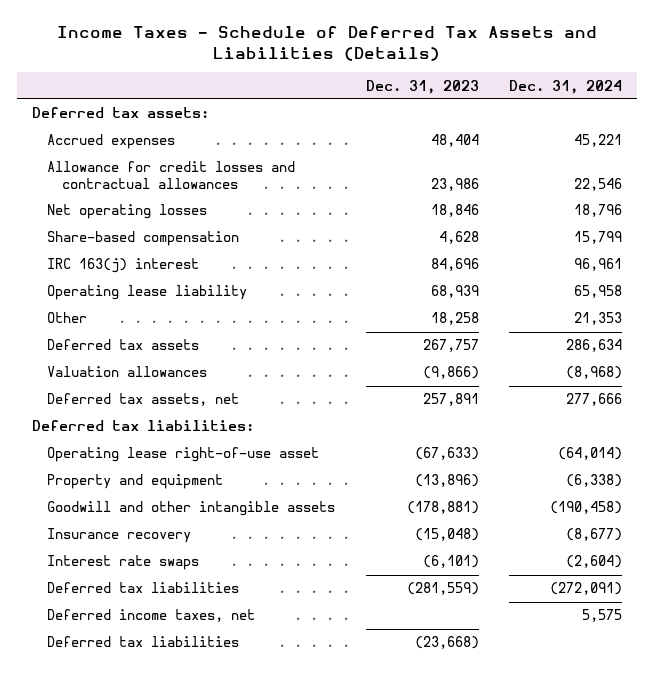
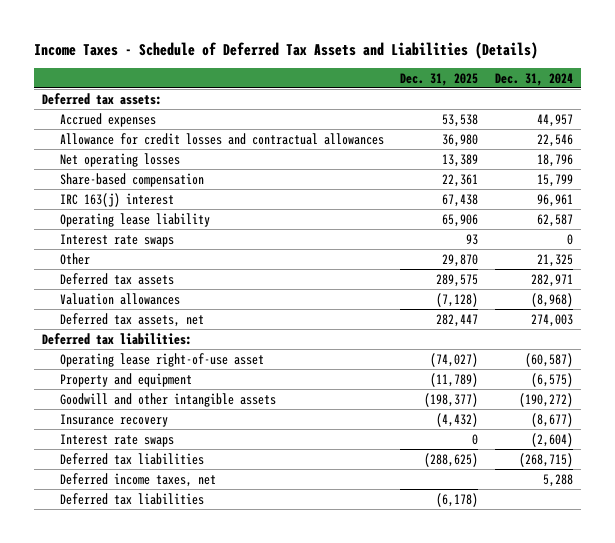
[365,79,479,94] Dec. 31, 2023 -> none
none -> [400,72,479,86] Dec. 31, 2025
[574,134,623,148] 45,221 -> [536,113,573,127] 44,957
[574,285,623,299] 65,958 -> [536,213,573,227] 62,587
none -> [60,233,175,247] Interest rate swaps
[574,312,623,326] 21,353 -> [536,253,573,267] 21,325
[566,339,623,353] 286,634 -> [530,273,573,287] 282,971
[566,393,623,407] 277,666 -> [530,313,573,327] 274,003
[558,447,623,461] (64,014) -> [524,352,573,367] (60,587)
[566,474,623,488] (6,338) -> [530,372,573,387] (6,575)
[550,501,623,515] (190,458) -> [518,392,573,407] (190,272)
[550,582,623,596] (272,091) -> [518,452,573,467] (268,715)
[582,609,623,623] 5,575 -> [542,473,573,487] 5,288

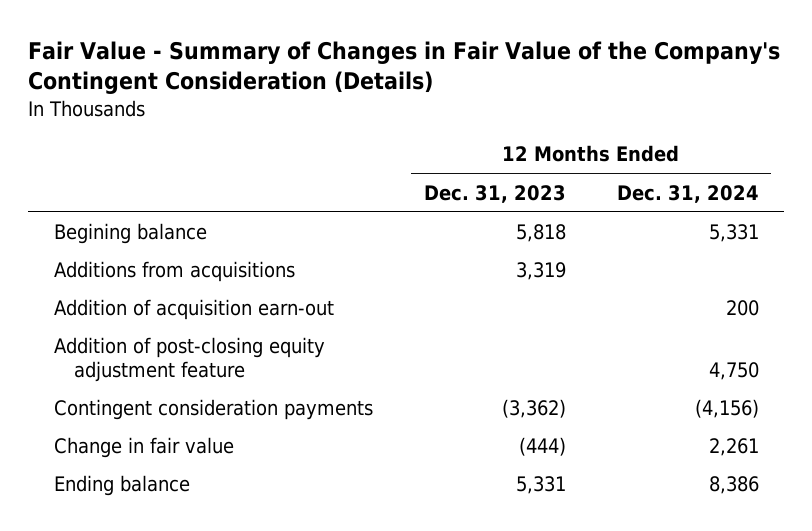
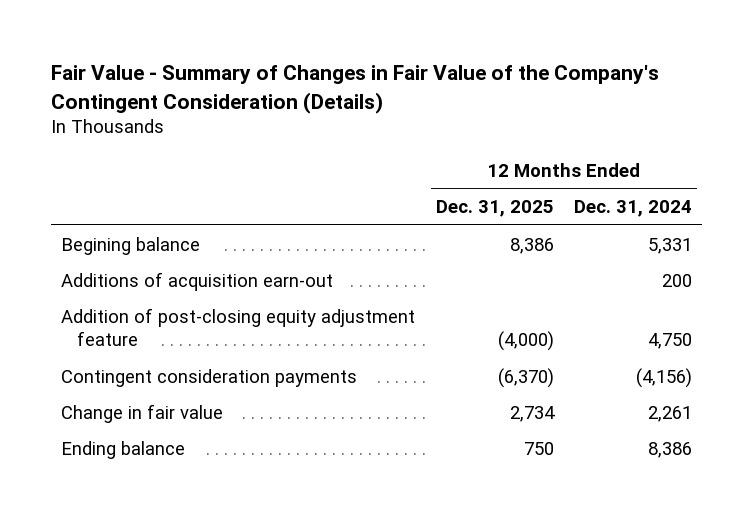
[423,184,566,203] Dec. 31, 2023 -> none
none -> [435,200,554,218] Dec. 31, 2025
[53,261,295,283] Additions from acquisitions -> none
[53,299,334,321] Addition of acquisition earn-out -> [61,271,334,291] Additions of acquisition earn-out

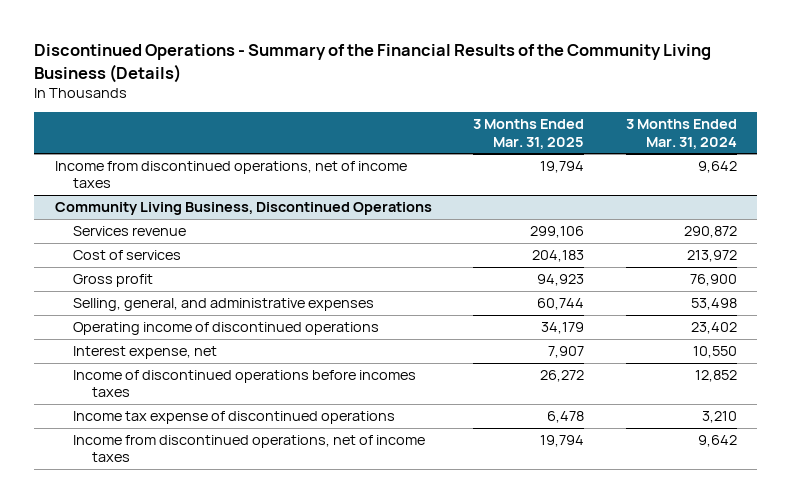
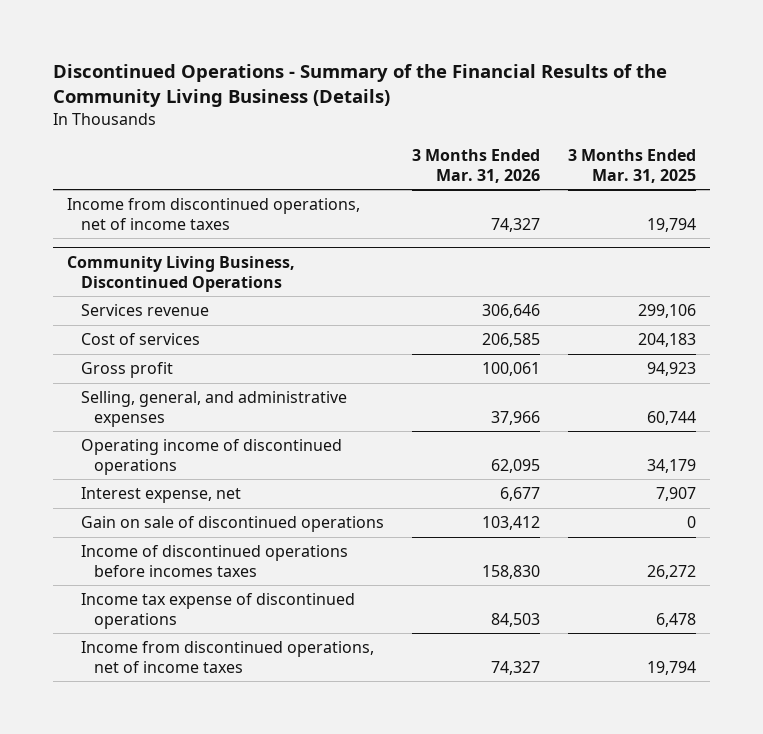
[625,119,737,149] 3 Months Ended Mar. 31, 2024 -> none
none -> [411,149,540,183] 3 Months Ended Mar. 31, 2026
none -> [80,516,384,533] Gain on sale of discontinued operations

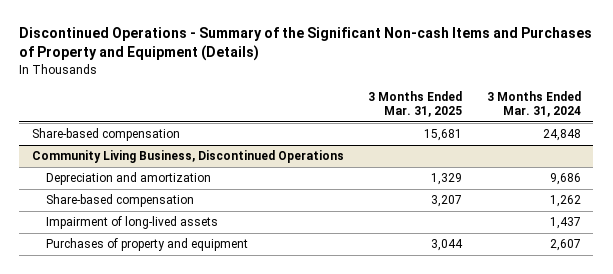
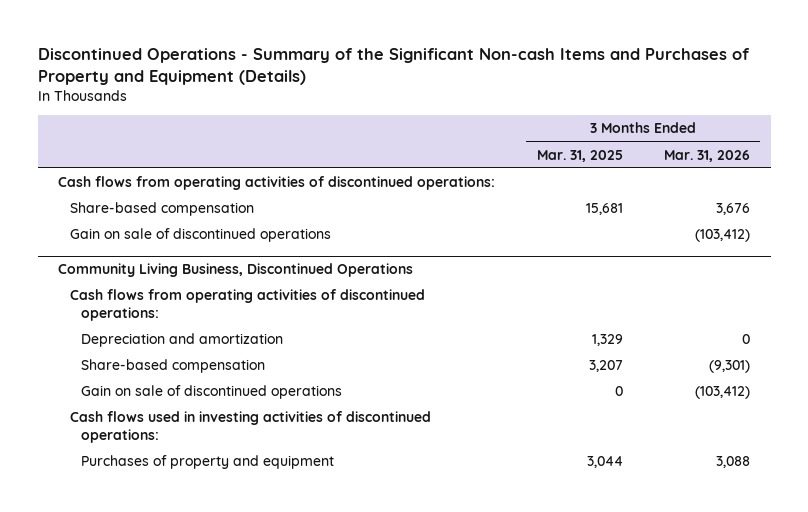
[487,91,582,118] 3 Months Ended Mar. 31, 2024 -> none
none -> [663,149,750,162] Mar. 31, 2026
none -> [58,176,496,191] Cash flows from operating activities of discontinued operations:
none -> [69,228,331,243] Gain on sale of discontinued operations
none -> [69,289,425,322] Cash flows from operating activities of discontinued operations:
[45,216,218,230] Impairment of long-lived assets -> none
none -> [81,385,343,400] Gain on sale of discontinued operations
none -> [69,411,431,444] Cash flows used in investing activities of discontinued operations:

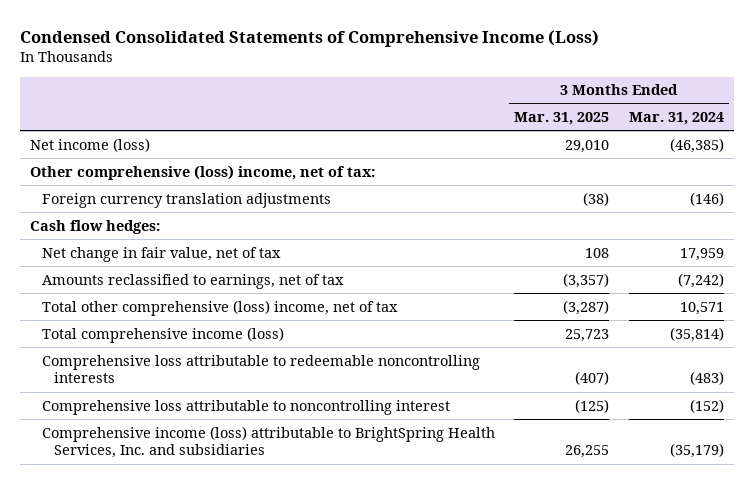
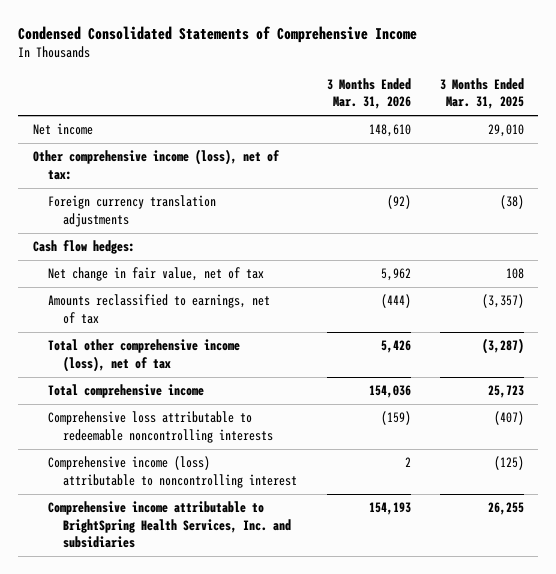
[20,29,600,47] Condensed Consolidated Statements of Comprehensive Income (Loss) -> [18,26,418,44] Condensed Consolidated Statements of Comprehensive Income
[628,112,724,126] Mar. 31, 2024 -> none
none -> [326,78,411,110] 3 Months Ended Mar. 31, 2026
[29,137,150,152] Net income (loss) -> [32,123,93,136] Net income
[29,164,375,180] Other comprehensive (loss) income, net of tax: -> [32,149,280,180] Other comprehensive income (loss), net of tax:
[41,299,398,316] Total other comprehensive (loss) income, net of tax -> [48,339,241,372] Total other comprehensive income (loss), net of tax
[41,326,284,343] Total comprehensive income (loss) -> [48,384,205,399] Total comprehensive income
[41,399,450,415] Comprehensive loss attributable to noncontrolling interest -> [48,456,298,488] Comprehensive income (loss) attributable to noncontrolling interest
[41,425,495,459] Comprehensive income (loss) attributable to BrightSpring Health Services, Inc. and subsidiaries -> [48,501,292,548] Comprehensive income attributable to BrightSpring Health Services, Inc. and subsidiaries

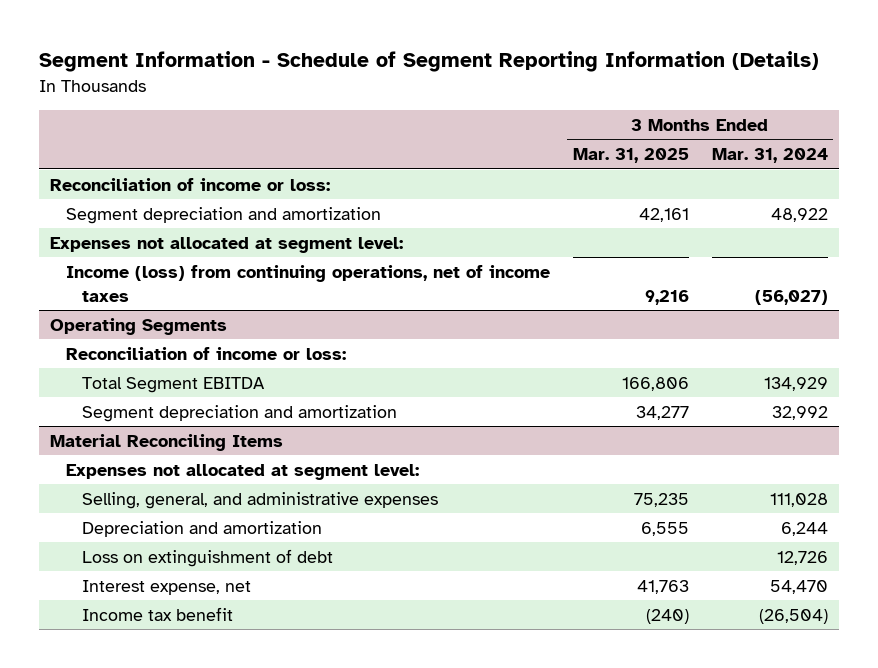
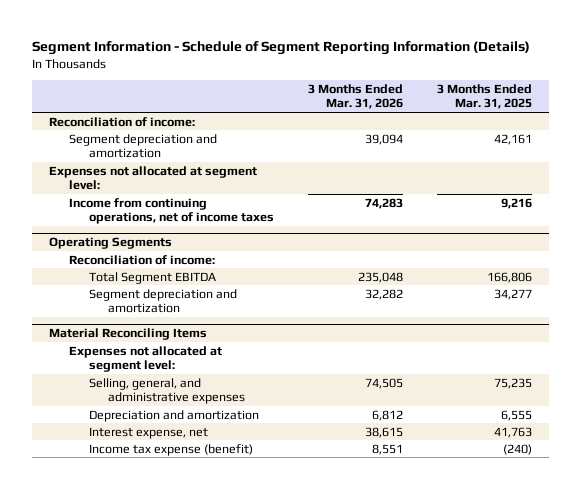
[711,148,828,164] Mar. 31, 2024 -> none
none -> [307,84,403,110] 3 Months Ended Mar. 31, 2026
[50,177,331,191] Reconciliation of income or loss: -> [49,116,196,127] Reconciliation of income:
[66,264,551,302] Income (loss) from continuing operations, net of income taxes -> [68,197,274,225] Income from continuing operations, net of income taxes
[66,346,347,360] Reconciliation of income or loss: -> [68,254,215,265] Reconciliation of income:
[82,548,334,567] Loss on extinguishment of debt -> none
[82,606,234,621] Income tax benefit -> [88,443,253,456] Income tax expense (benefit)

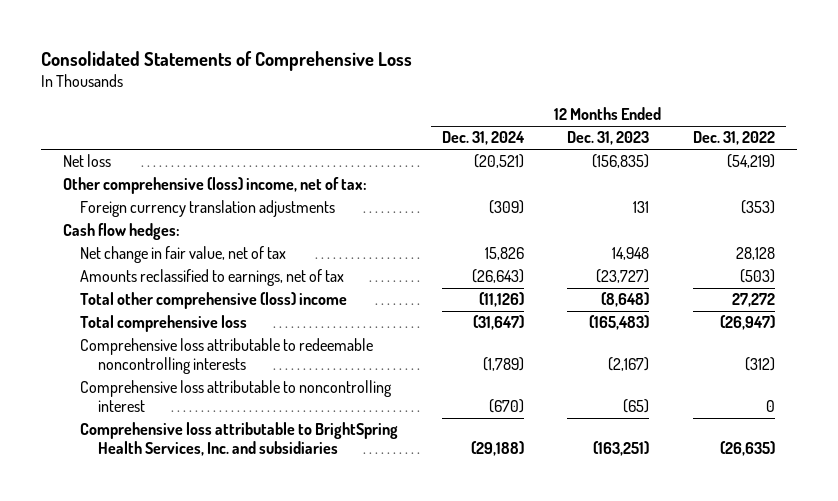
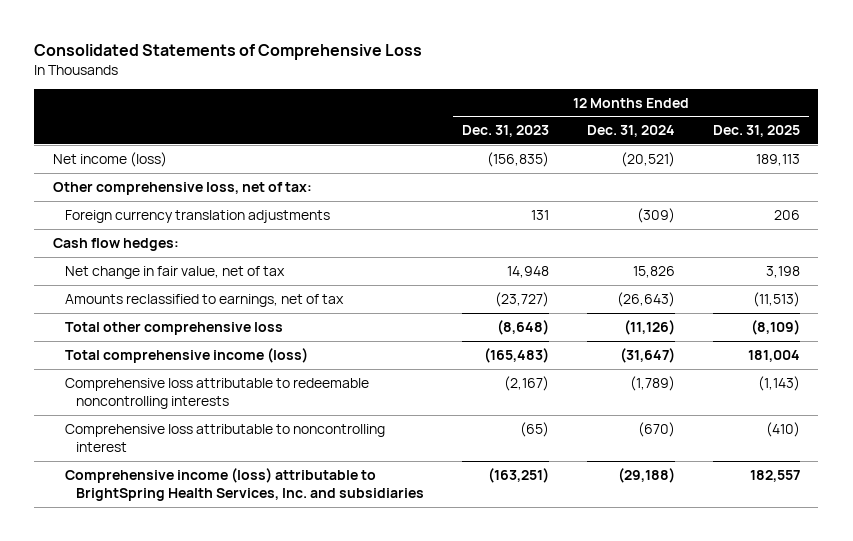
[692,131,775,146] Dec. 31, 2022 -> none
none -> [712,125,800,138] Dec. 31, 2025
[62,154,111,168] Net loss -> [52,151,167,167] Net income (loss)
[62,177,367,195] Other comprehensive (loss) income, net of tax: -> [52,181,312,195] Other comprehensive loss, net of tax:
[80,292,348,310] Total other comprehensive (loss) income -> [64,321,283,335] Total other comprehensive loss
[80,315,248,333] Total comprehensive loss -> [64,347,308,363] Total comprehensive income (loss)
[80,422,399,456] Comprehensive loss attributable to BrightSpring Health Services, Inc. and subsidiaries -> [64,467,425,502] Comprehensive income (loss) attributable to BrightSpring Health Services, Inc. and subsidiaries

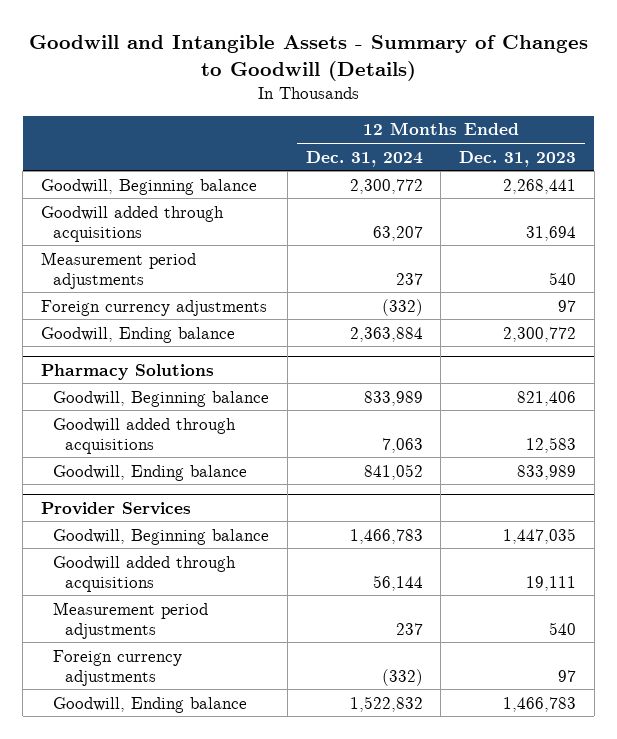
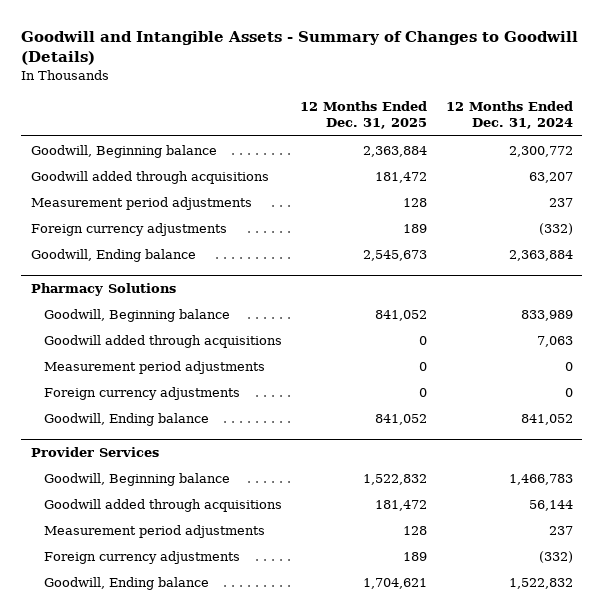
[459,150,577,167] Dec. 31, 2023 -> none
none -> [300,101,428,130] 12 Months Ended Dec. 31, 2025
none -> [43,360,265,374] Measurement period adjustments
none -> [43,386,240,400] Foreign currency adjustments

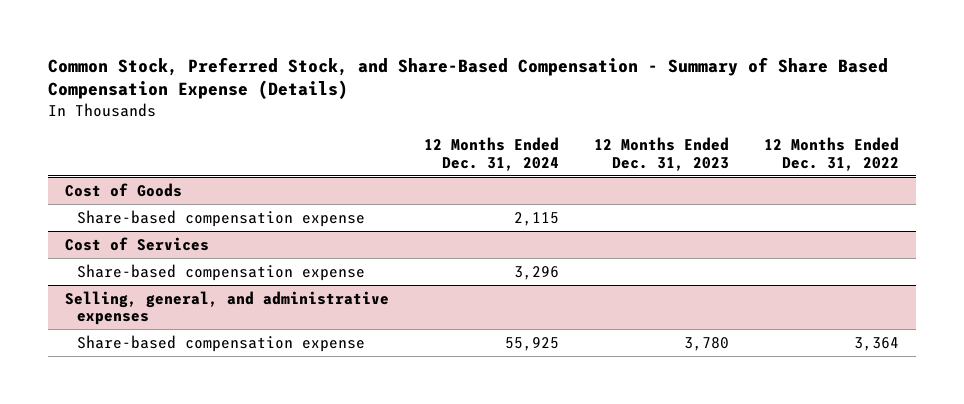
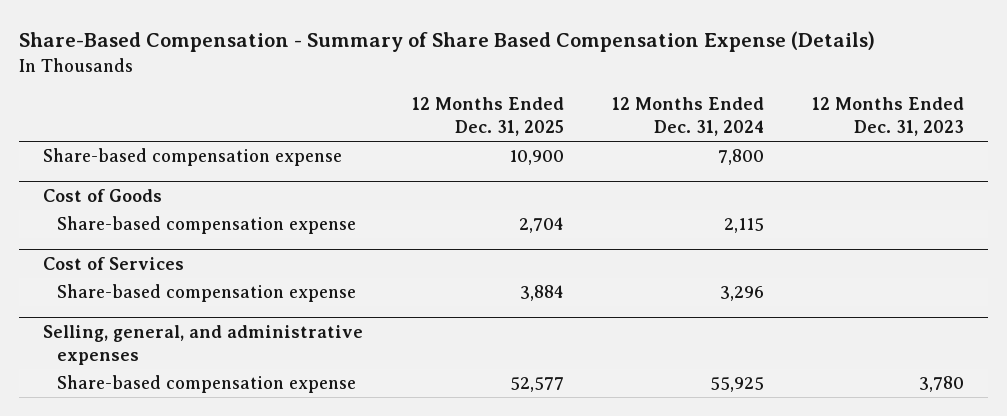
[47,56,888,100] Common Stock, Preferred Stock, and Share-Based Compensation - Summary of Share Based Compensation Expense (Details) -> [19,31,876,53] Share-Based Compensation - Summary of Share Based Compensation Expense (Details)
[763,137,899,171] 12 Months Ended Dec. 31, 2022 -> none
none -> [411,96,564,137] 12 Months Ended Dec. 31, 2025
none -> [43,148,343,167] Share-based compensation expense

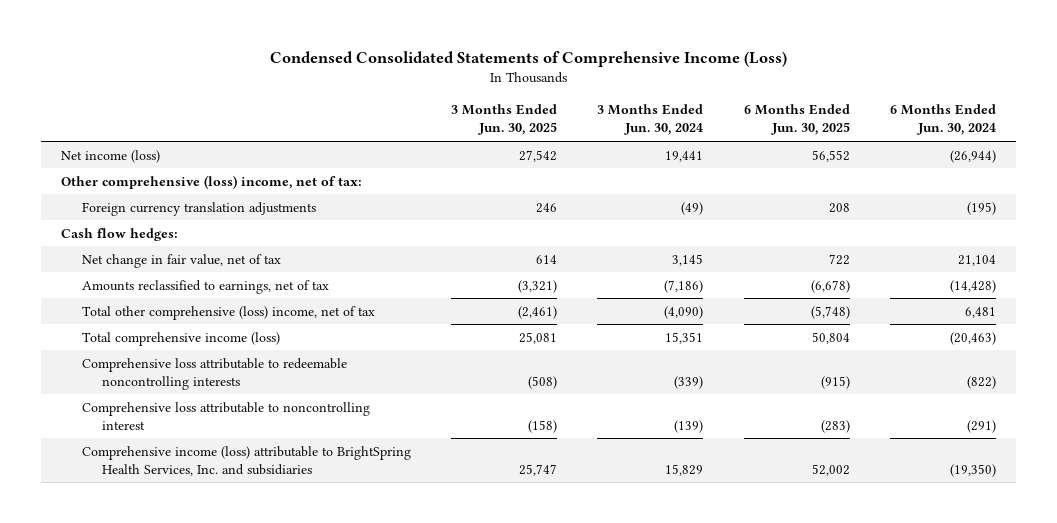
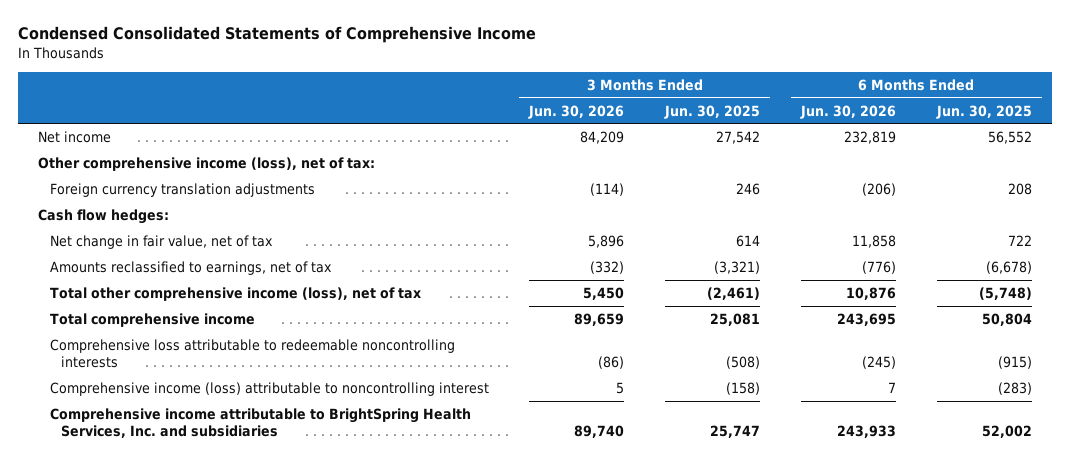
[269,51,787,68] Condensed Consolidated Statements of Comprehensive Income (Loss) -> [17,26,536,44] Condensed Consolidated Statements of Comprehensive Income
[597,104,704,136] 3 Months Ended Jun. 30, 2024 -> none
[890,104,997,136] 6 Months Ended Jun. 30, 2024 -> none
none -> [528,104,625,119] Jun. 30, 2026
none -> [800,104,897,119] Jun. 30, 2026
[61,149,161,163] Net income (loss) -> [38,130,112,143] Net income
[61,174,363,189] Other comprehensive (loss) income, net of tax: -> [38,156,376,171] Other comprehensive income (loss), net of tax:
[81,305,375,320] Total other comprehensive (loss) income, net of tax -> [49,286,421,301] Total other comprehensive income (loss), net of tax
[81,331,280,346] Total comprehensive income (loss) -> [49,312,255,327] Total comprehensive income
[81,401,370,430] Comprehensive loss attributable to noncontrolling interest -> [49,381,489,396] Comprehensive income (loss) attributable to noncontrolling interest
[81,445,411,476] Comprehensive income (loss) attributable to BrightSpring Health Services, Inc. and subsidiaries -> [49,407,471,438] Comprehensive income attributable to BrightSpring Health Services, Inc. and subsidiaries

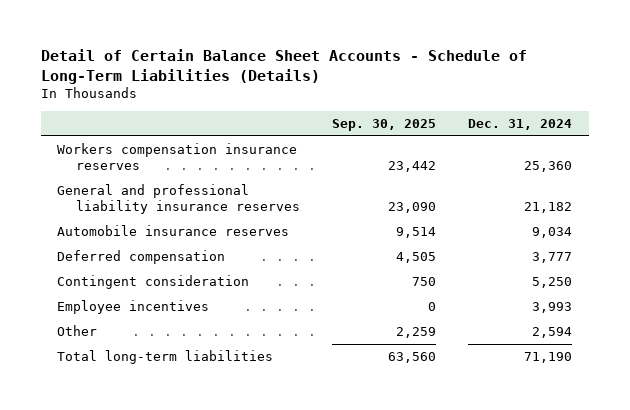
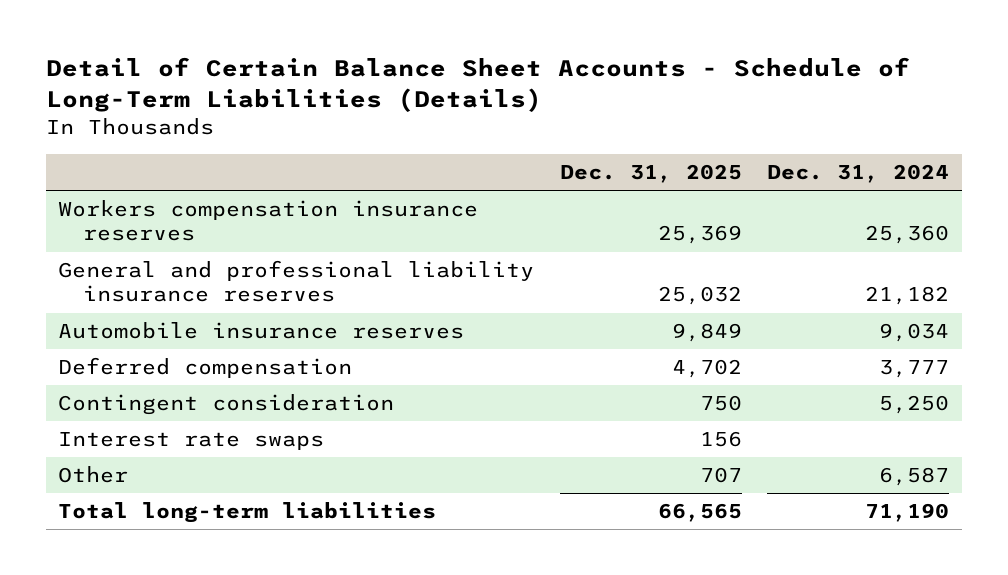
[331,118,436,131] Sep. 30, 2025 -> none
none -> [559,163,742,183] Dec. 31, 2025
[57,300,210,315] Employee incentives -> none
none -> [58,432,325,451] Interest rate swaps
[532,327,573,339] 2,594 -> [879,467,950,487] 6,587

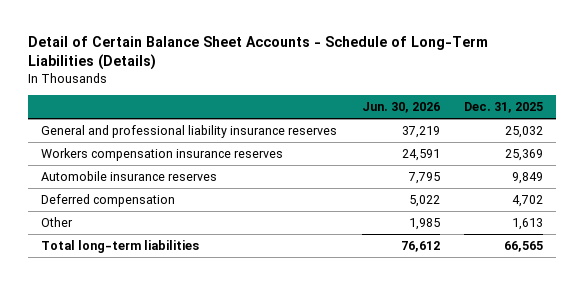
[767,163,950,183] Dec. 31, 2024 -> none
none -> [361,102,440,114] Jun. 30, 2026
[58,200,479,242] Workers compensation insurance reserves -> [40,147,283,161] Workers compensation insurance reserves
[58,394,395,416] Contingent consideration -> none
[58,432,325,451] Interest rate swaps -> none
[699,467,742,484] 707 -> [512,217,544,230] 1,613

